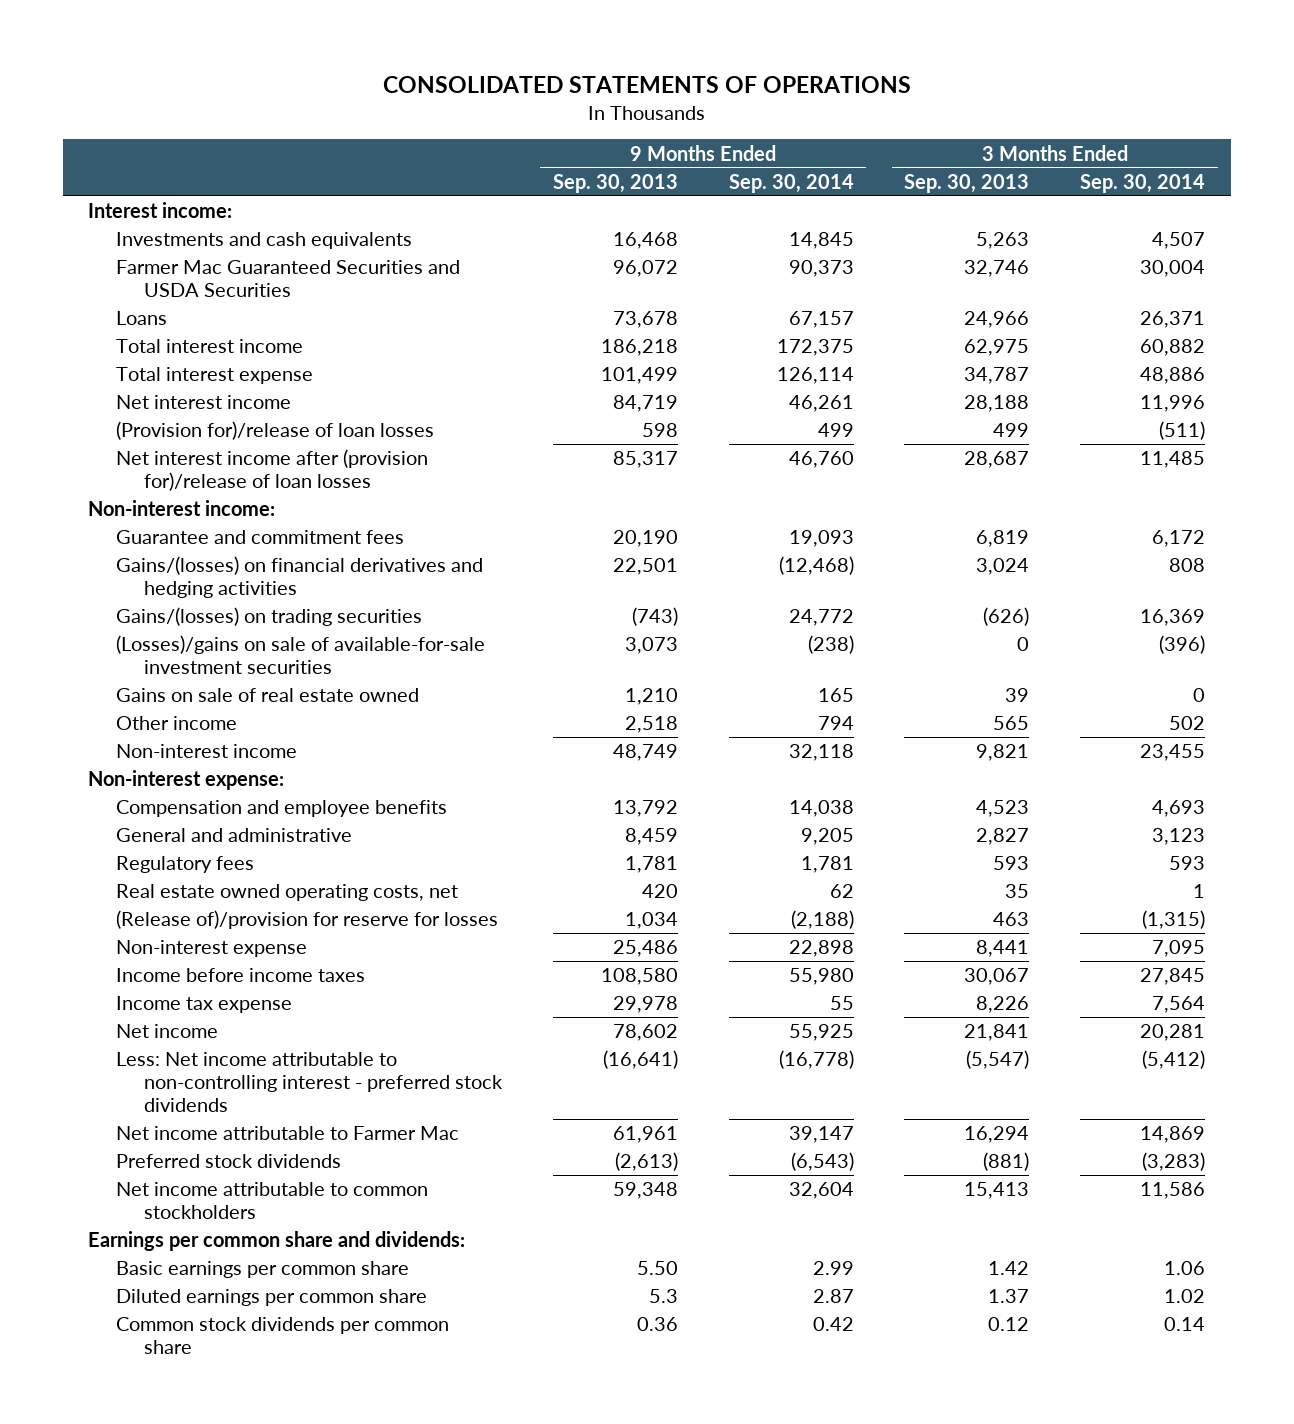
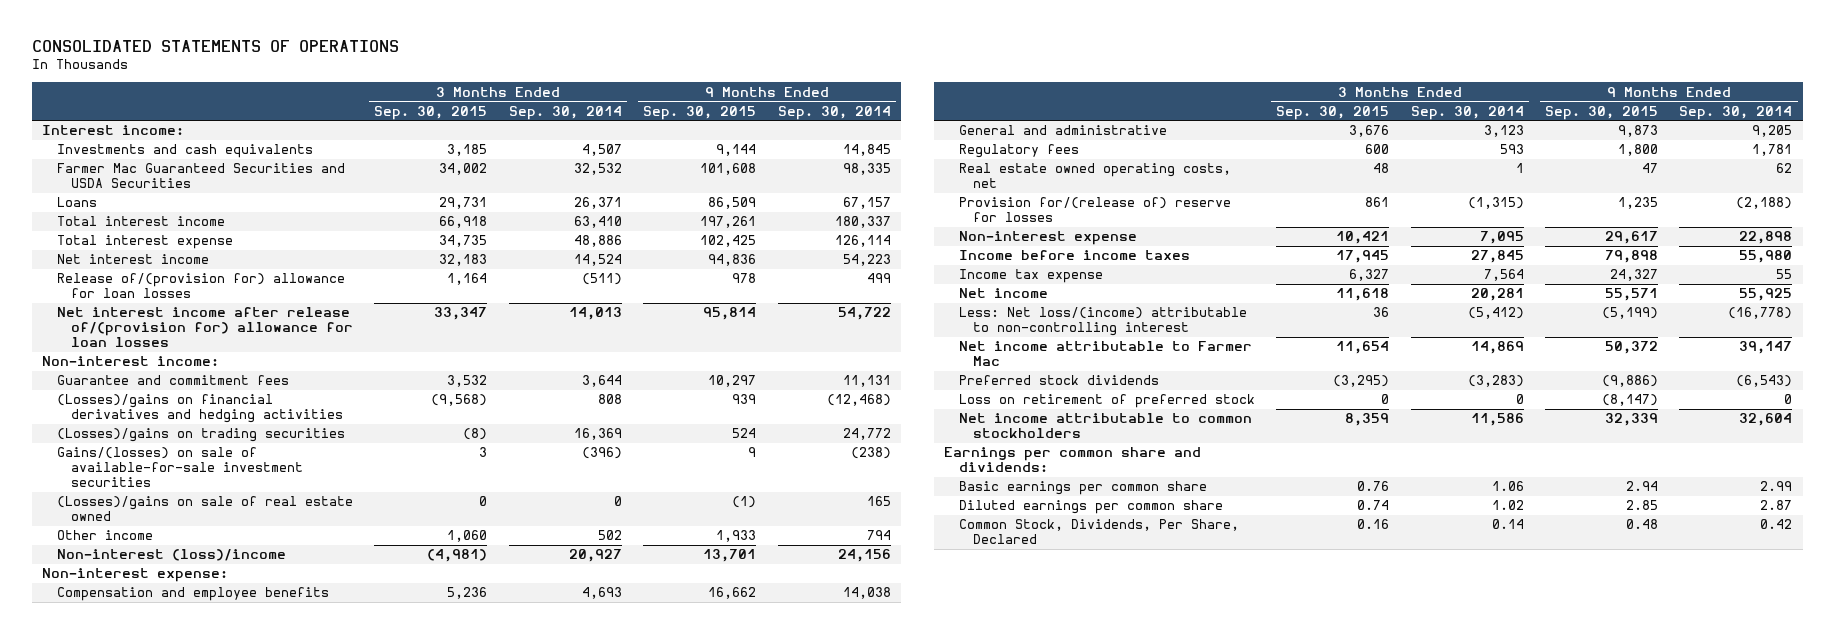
[552,173,678,193] Sep. 30, 2013 -> none
[904,173,1030,193] Sep. 30, 2013 -> none
none -> [374,105,488,120] Sep. 30, 2015
none -> [643,105,757,120] Sep. 30, 2015
[788,260,854,278] 90,373 -> [842,163,891,176] 98,335
[1140,260,1206,278] 30,004 -> [573,163,622,176] 32,532
[776,339,854,357] 172,375 -> [834,216,891,229] 180,337
[1140,339,1206,357] 60,882 -> [573,216,622,229] 63,410
[788,395,854,413] 46,261 -> [842,254,891,267] 54,223
[1140,395,1206,413] 11,996 -> [573,254,622,267] 14,524
[116,421,435,441] (Provision for)/release of loan losses -> [56,273,345,299] Release of/(provision for) allowance for loan losses
[116,449,429,491] Net interest income after (provision for)/release of loan losses -> [56,307,353,348] Net interest income after release of/(provision for) allowance for loan losses
[788,451,854,469] 46,760 -> [837,307,891,321] 54,722
[1140,451,1206,469] 11,485 -> [568,307,622,321] 14,013
[788,530,854,548] 19,093 -> [842,375,891,388] 11,131
[1152,530,1206,548] 6,172 -> [581,375,622,388] 3,644
[116,556,484,598] Gains/(losses) on financial derivatives and hedging activities -> [56,394,343,424] (Losses)/gains on financial derivatives and hedging activities
[116,607,423,627] Gains/(losses) on trading securities -> [56,428,345,443] (Losses)/gains on trading securities
[116,635,486,674] (Losses)/gains on sale of available-for-sale investment securities -> [56,447,303,488] Gains/(losses) on sale of available-for-sale investment securities
[116,688,420,703] Gains on sale of real estate owned -> [56,496,353,522] (Losses)/gains on sale of real estate owned
[116,744,298,759] Non-interest income -> [56,549,286,562] Non-interest (loss)/income
[788,744,854,762] 32,118 -> [837,549,891,563] 24,156
[1140,744,1206,762] 23,455 -> [568,549,622,563] 20,927
[116,910,499,930] (Release of)/provision for reserve for losses -> [958,197,1231,223] Provision for/(release of) reserve for losses
[116,1052,503,1112] Less: Net income attributable to non-controlling interest - preferred stock dividends -> [958,307,1247,337] Less: Net loss/(income) attributable to non-controlling interest
none -> [958,394,1255,409] Loss on retirement of preferred stock
[116,1317,450,1354] Common stock dividends per common share -> [958,519,1239,545] Common Stock, Dividends, Per Share, Declared

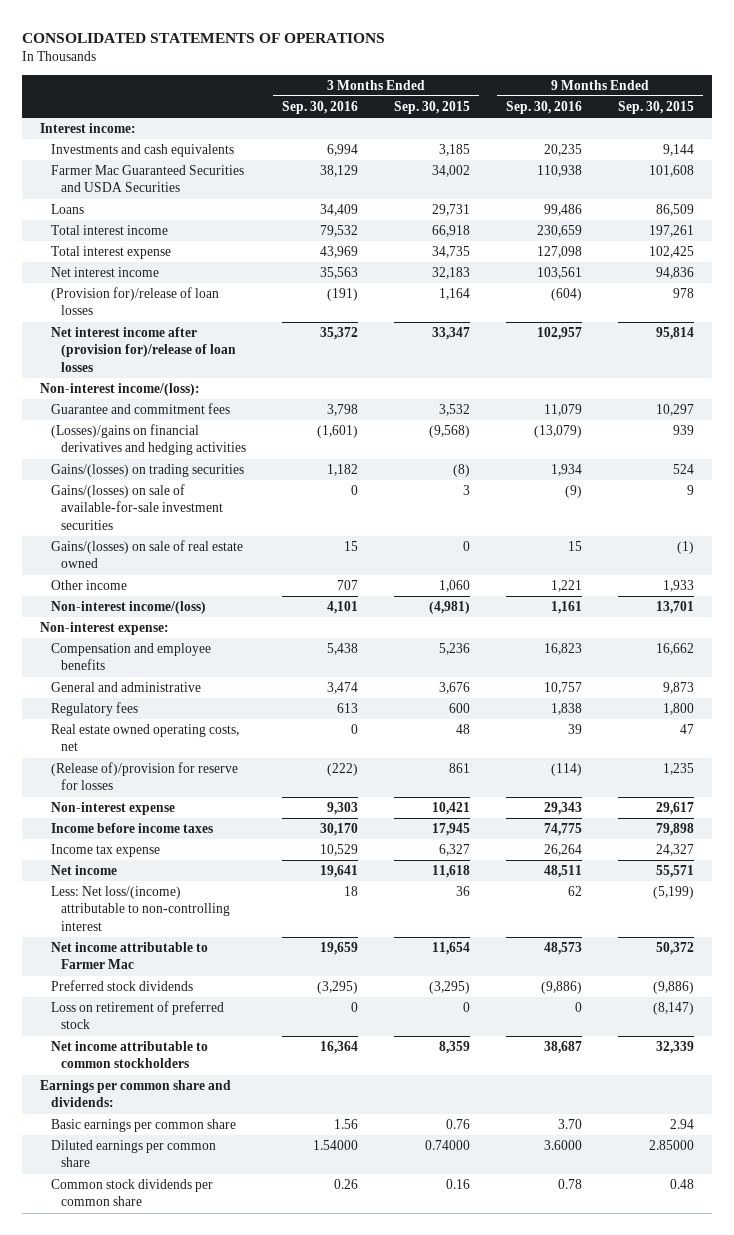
[508,105,622,120] Sep. 30, 2014 -> none
[777,105,891,120] Sep. 30, 2014 -> none
none -> [282,100,359,114] Sep. 30, 2016
none -> [506,100,583,114] Sep. 30, 2016
[56,273,345,299] Release of/(provision for) allowance for loan losses -> [50,286,219,316] (Provision for)/release of loan losses
[56,307,353,348] Net interest income after release of/(provision for) allowance for loan losses -> [50,326,237,372] Net interest income after (provision for)/release of loan losses
[42,356,220,367] Non-interest income: -> [40,382,201,396] Non-interest income/(loss):
[56,428,345,443] (Losses)/gains on trading securities -> [50,463,244,477] Gains/(losses) on trading securities
[56,496,353,522] (Losses)/gains on sale of real estate owned -> [50,539,243,569] Gains/(losses) on sale of real estate owned
[56,549,286,562] Non-interest (loss)/income -> [50,600,206,614] Non-interest income/(loss)
[958,197,1231,223] Provision for/(release of) reserve for losses -> [50,761,238,791] (Release of)/provision for reserve for losses
[1357,500,1390,511] 0.74 -> [425,1139,471,1150] 0.74000
[1626,500,1659,511] 2.85 -> [648,1139,694,1150] 2.85000
[958,519,1239,545] Common Stock, Dividends, Per Share, Declared -> [50,1178,213,1207] Common stock dividends per common share

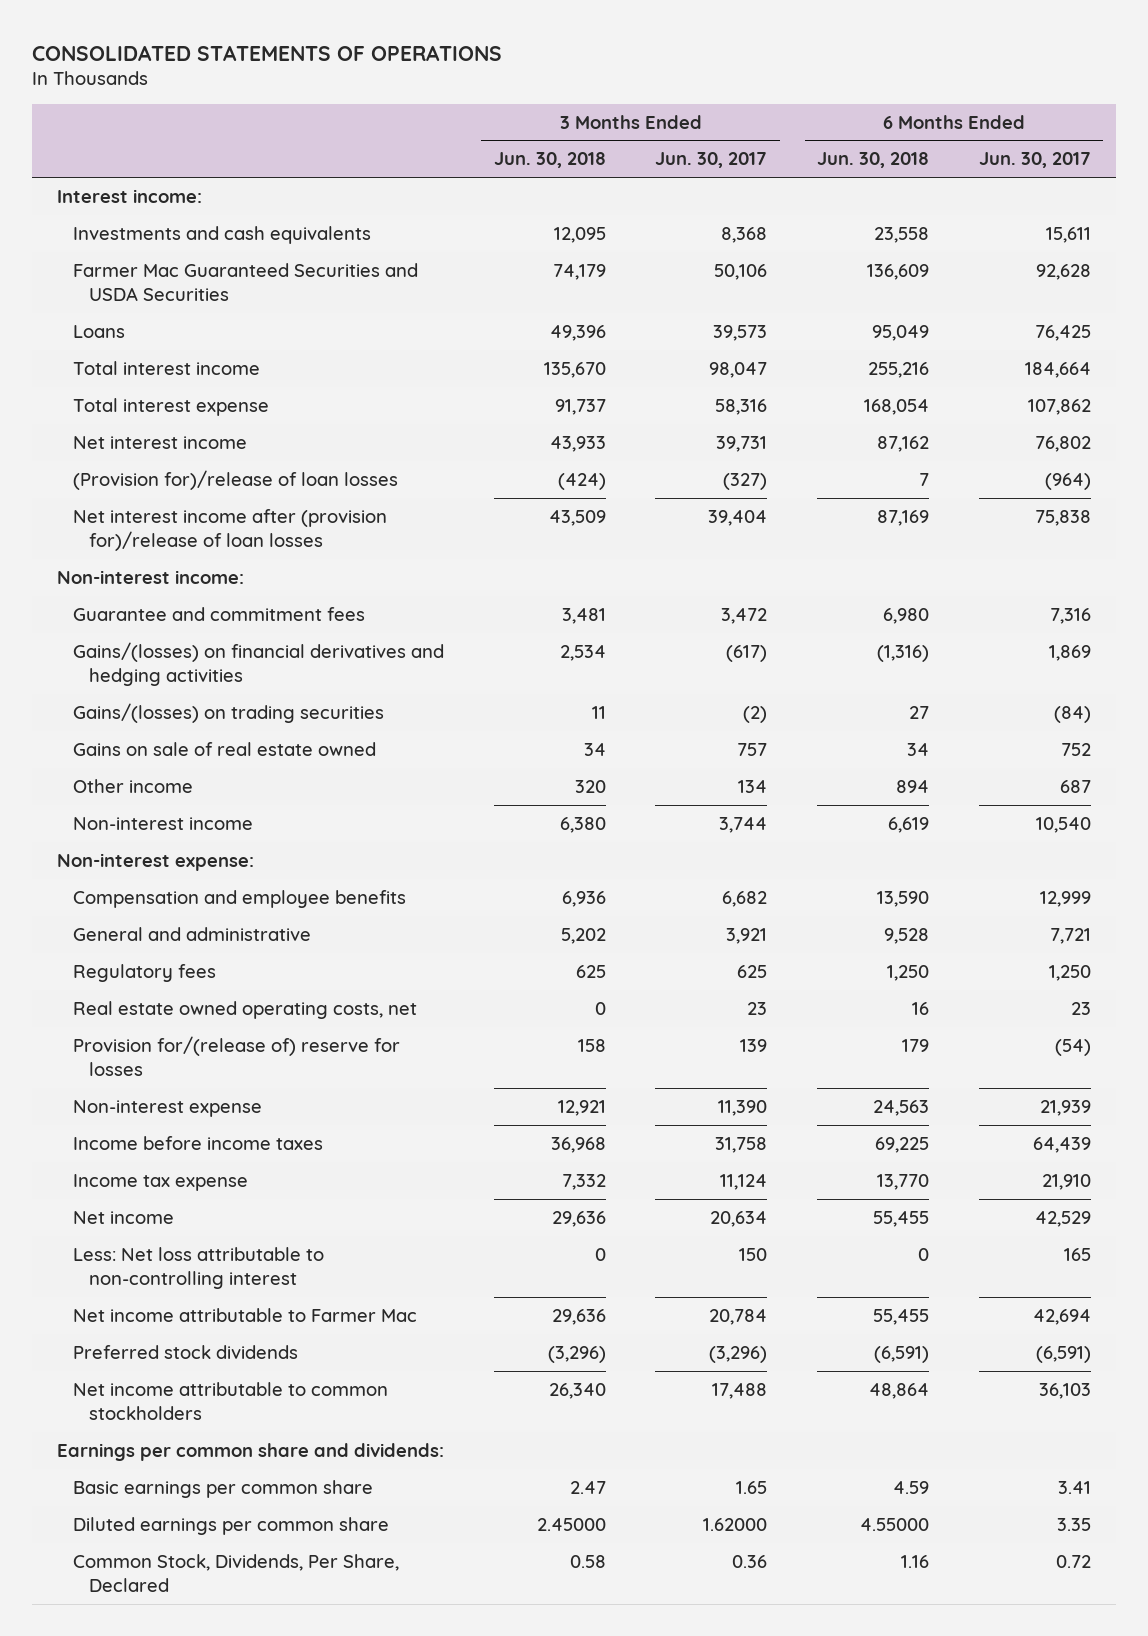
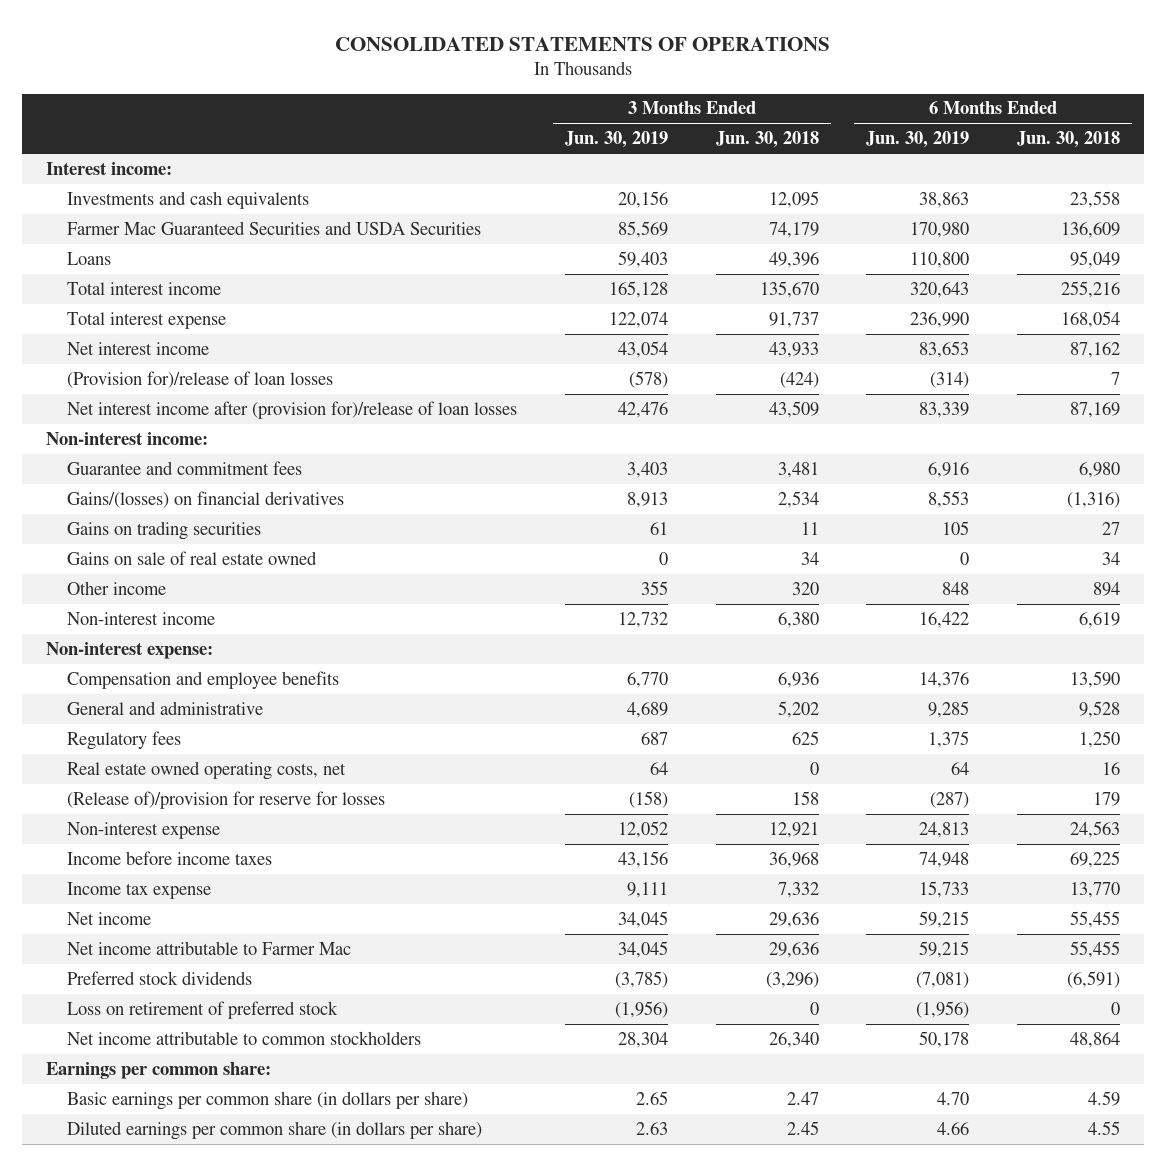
[655,152,768,169] Jun. 30, 2017 -> none
[978,152,1091,169] Jun. 30, 2017 -> none
none -> [564,131,668,149] Jun. 30, 2019
none -> [866,131,970,149] Jun. 30, 2019
[72,641,444,686] Gains/(losses) on financial derivatives and hedging activities -> [67,490,345,508] Gains/(losses) on financial derivatives
[72,702,384,723] Gains/(losses) on trading securities -> [67,520,262,540] Gains on trading securities
[72,1035,400,1076] Provision for/(release of) reserve for losses -> [67,790,386,809] (Release of)/provision for reserve for losses
[72,1246,324,1289] Less: Net loss attributable to non-controlling interest -> none
none -> [67,1000,339,1019] Loss on retirement of preferred stock
[72,1553,399,1592] Common Stock, Dividends, Per Share, Declared -> none
[57,1442,445,1461] Earnings per common share and dividends: -> [46,1061,272,1079] Earnings per common share:
[72,1479,373,1498] Basic earnings per common share -> [67,1090,469,1110] Basic earnings per common share (in dollars per share)
[72,1516,389,1535] Diluted earnings per common share -> [67,1120,483,1140] Diluted earnings per common share (in dollars per share)
[536,1517,606,1531] 2.45000 -> [786,1120,819,1135] 2.45
[860,1517,930,1531] 4.55000 -> [1088,1120,1121,1135] 4.55

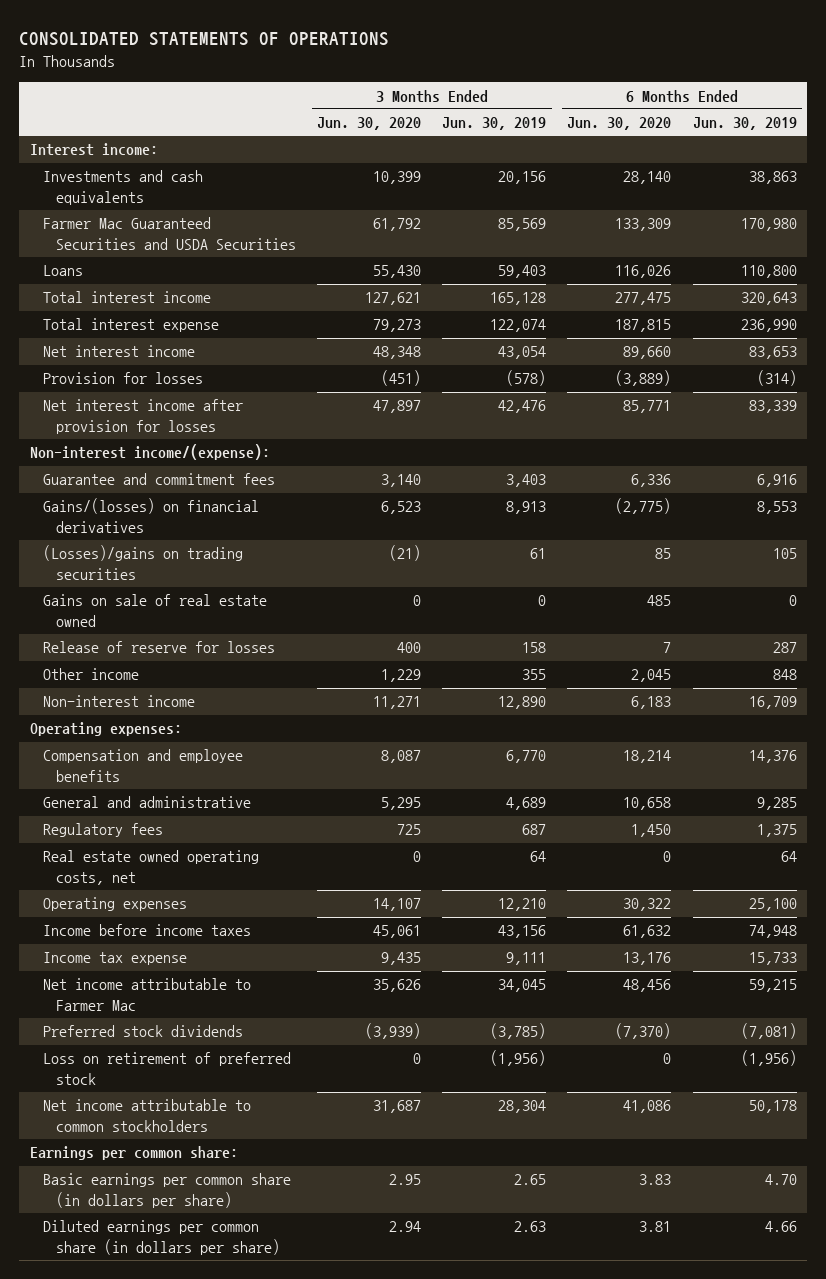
[715,131,819,149] Jun. 30, 2018 -> none
[1017,131,1121,149] Jun. 30, 2018 -> none
none -> [317,117,422,131] Jun. 30, 2020
none -> [567,117,672,131] Jun. 30, 2020
[67,370,334,388] (Provision for)/release of loan losses -> [42,372,203,385] Provision for losses
[67,400,518,419] Net interest income after (provision for)/release of loan losses -> [42,399,243,434] Net interest income after provision for losses
[46,431,209,445] Non-interest income: -> [29,444,270,461] Non-interest income/(expense):
[67,520,262,540] Gains on trading securities -> [42,545,243,580] (Losses)/gains on trading securities
none -> [42,641,275,654] Release of reserve for losses
[617,611,668,628] 12,732 -> [498,696,547,710] 12,890
[919,611,970,628] 16,422 -> [748,696,797,710] 16,709
[46,641,214,659] Non-interest expense: -> [29,722,182,737] Operating expenses:
[67,790,386,809] (Release of)/provision for reserve for losses -> none
[67,821,221,839] Non-interest expense -> none
none -> [42,897,187,912] Operating expenses
[67,911,152,925] Net income -> none

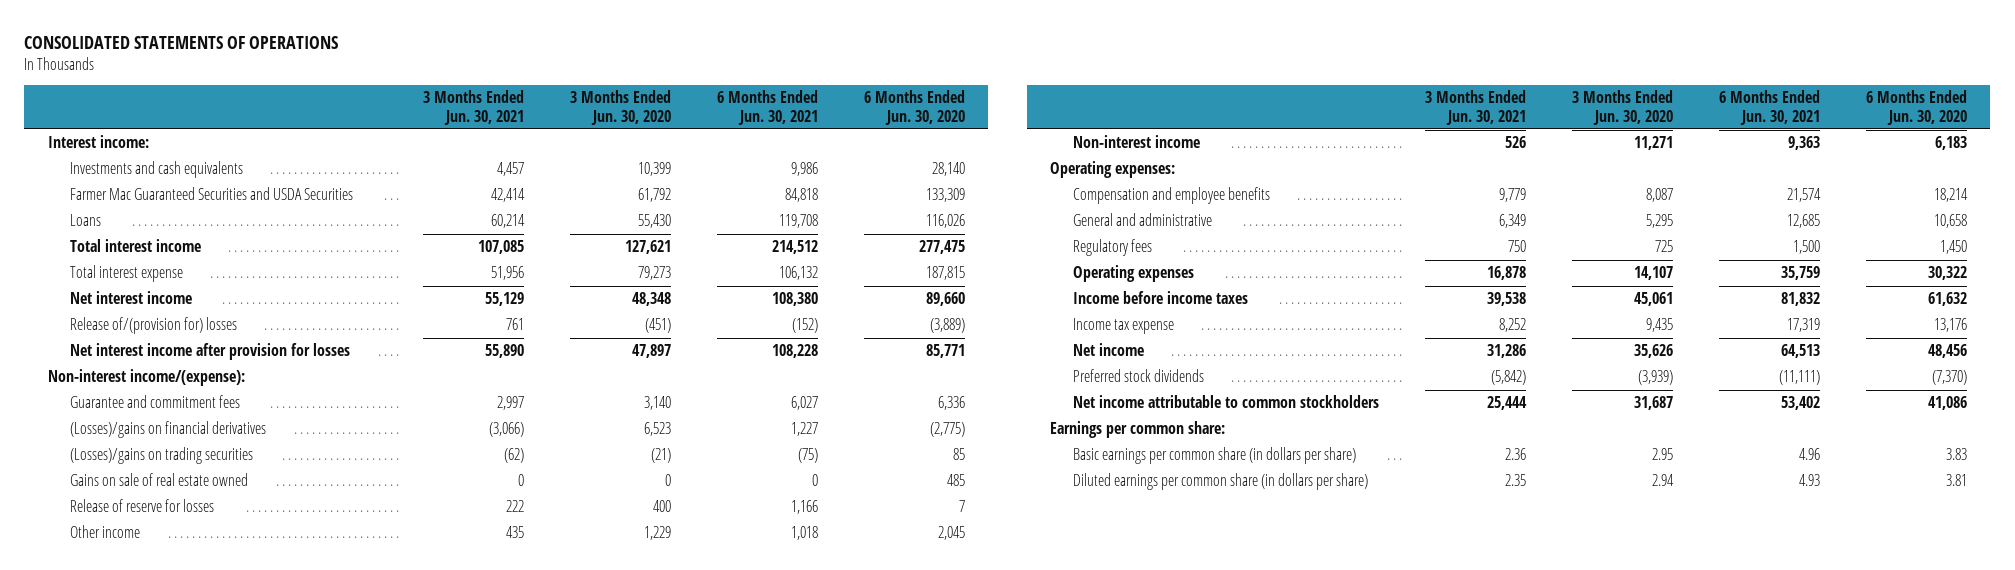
[442,117,547,131] Jun. 30, 2019 -> none
[692,117,797,131] Jun. 30, 2019 -> none
none -> [422,90,524,125] 3 Months Ended Jun. 30, 2021
none -> [716,90,818,125] 6 Months Ended Jun. 30, 2021
[42,372,203,385] Provision for losses -> [70,317,238,335] Release of/(provision for) losses
[42,498,259,533] Gains/(losses) on financial derivatives -> [70,421,267,439] (Losses)/gains on financial derivatives
[42,850,259,885] Real estate owned operating costs, net -> none
[42,978,251,1011] Net income attributable to Farmer Mac -> [1072,343,1144,357] Net income
[42,1052,291,1085] Loss on retirement of preferred stock -> none

